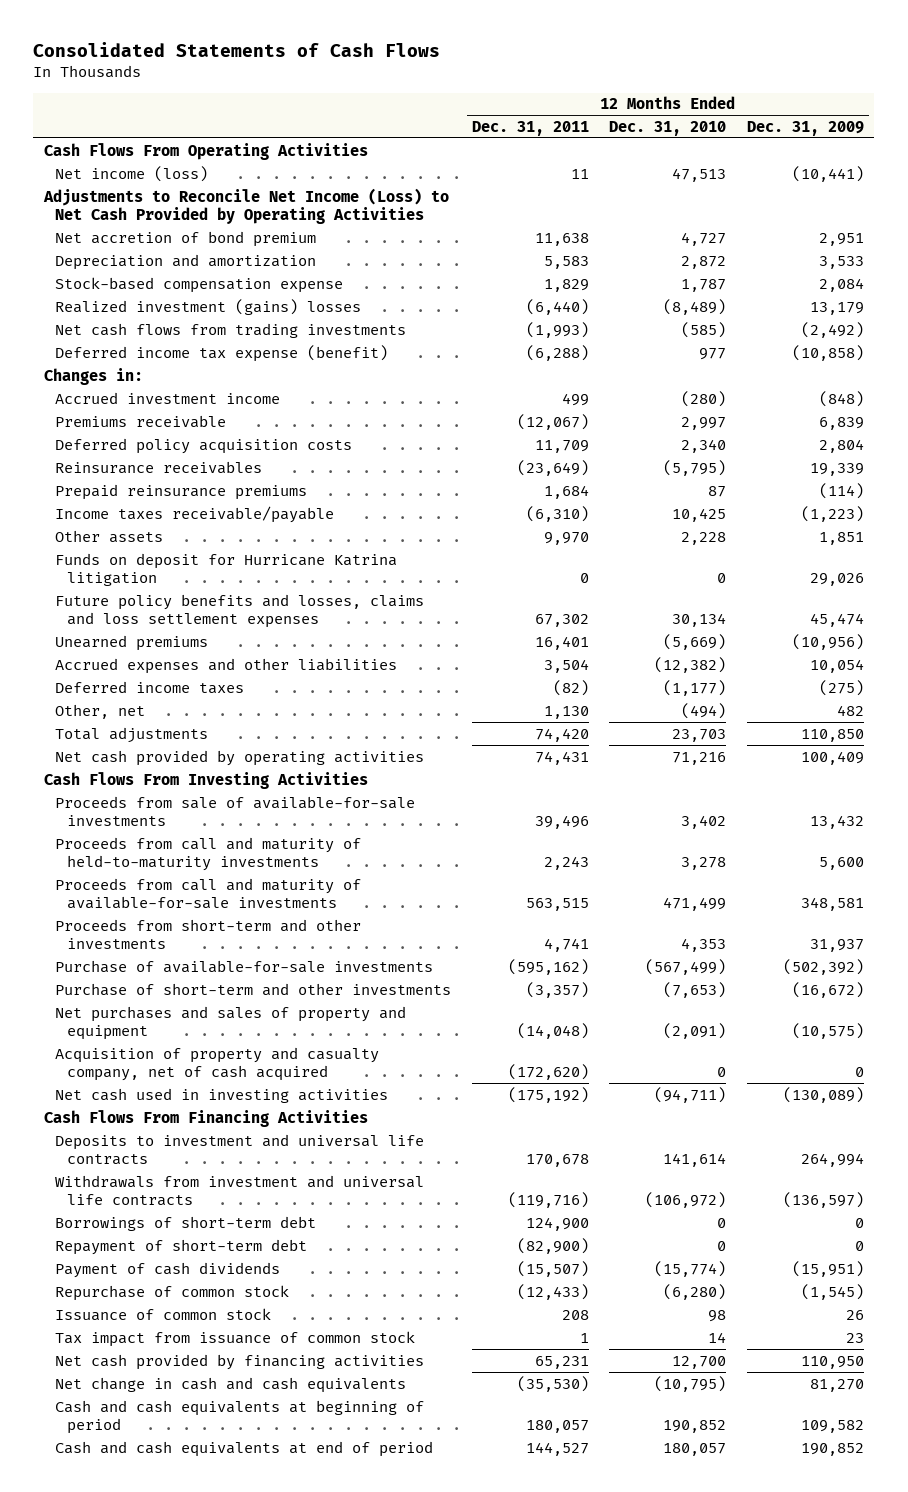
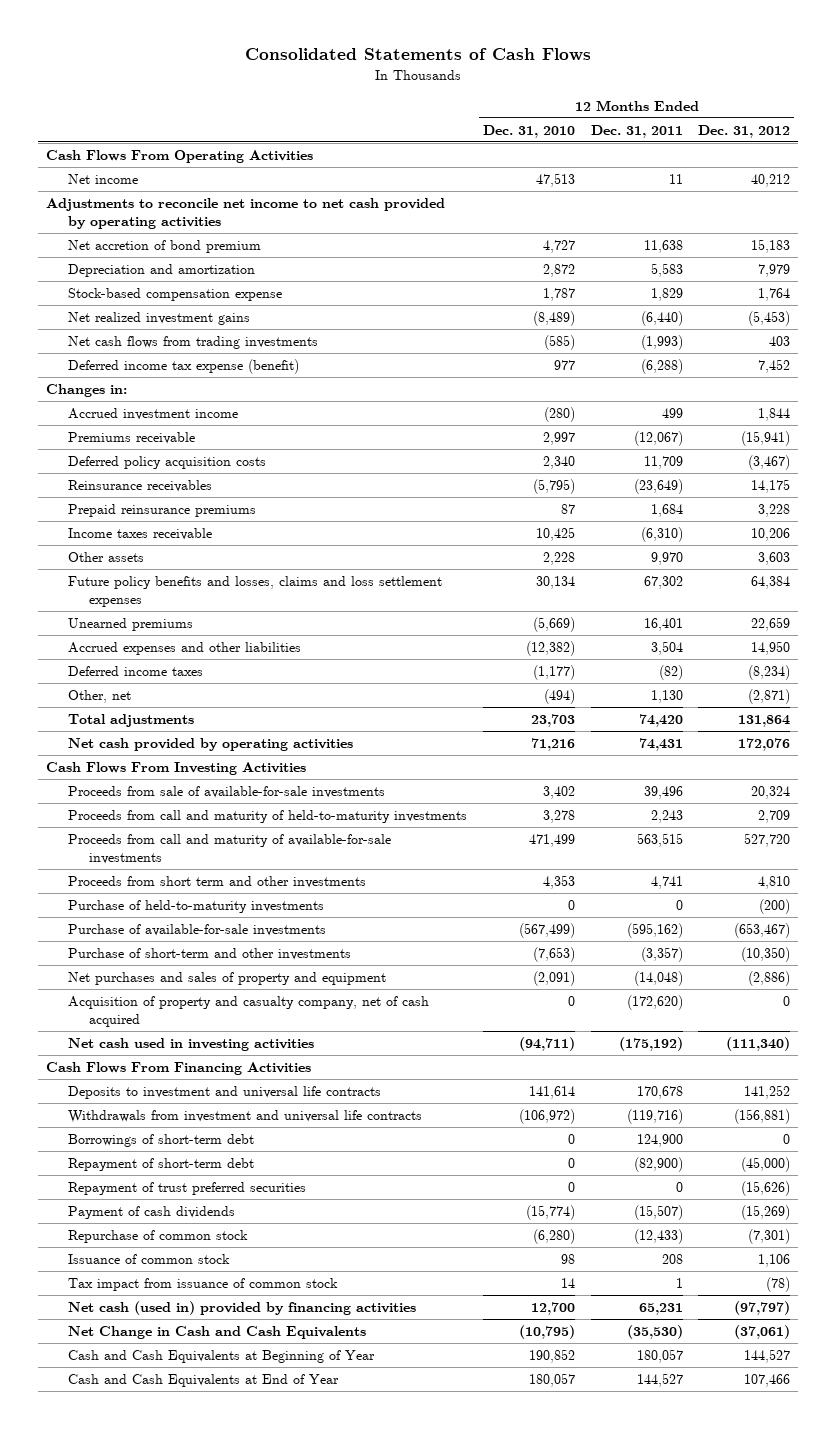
[746,120,864,136] Dec. 31, 2009 -> none
none -> [698,124,791,138] Dec. 31, 2012
[55,165,209,182] Net income (loss) -> [67,173,138,184] Net income
[42,187,449,225] Adjustments to Reconcile Net Income (Loss) to Net Cash Provided by Operating Activities -> [46,197,446,230] Adjustments to reconcile net income to net cash provided by operating activities
[55,298,362,315] Realized investment (gains) losses -> [67,311,250,325] Net realized investment gains
[55,505,335,523] Income taxes receivable/payable -> [67,527,212,540] Income taxes receivable
[55,552,398,587] Funds on deposit for Hurricane Katrina litigation -> none
[55,918,362,950] Proceeds from short-term and other investments -> [67,875,366,888] Proceeds from short term and other investments
none -> [67,899,324,913] Purchase of held-to-maturity investments
none -> [67,1181,306,1195] Repayment of trust preferred securities
[55,1353,425,1370] Net cash provided by financing activities -> [67,1300,416,1315] Net cash (used in) provided by financing activities
[55,1376,407,1393] Net change in cash and cash equivalents -> [67,1325,366,1339] Net Change in Cash and Cash Equivalents
[55,1399,425,1435] Cash and cash equivalents at beginning of period -> [67,1349,375,1363] Cash and Cash Equivalents at Beginning of Year
[55,1440,434,1457] Cash and cash equivalents at end of period -> [67,1373,339,1387] Cash and Cash Equivalents at End of Year

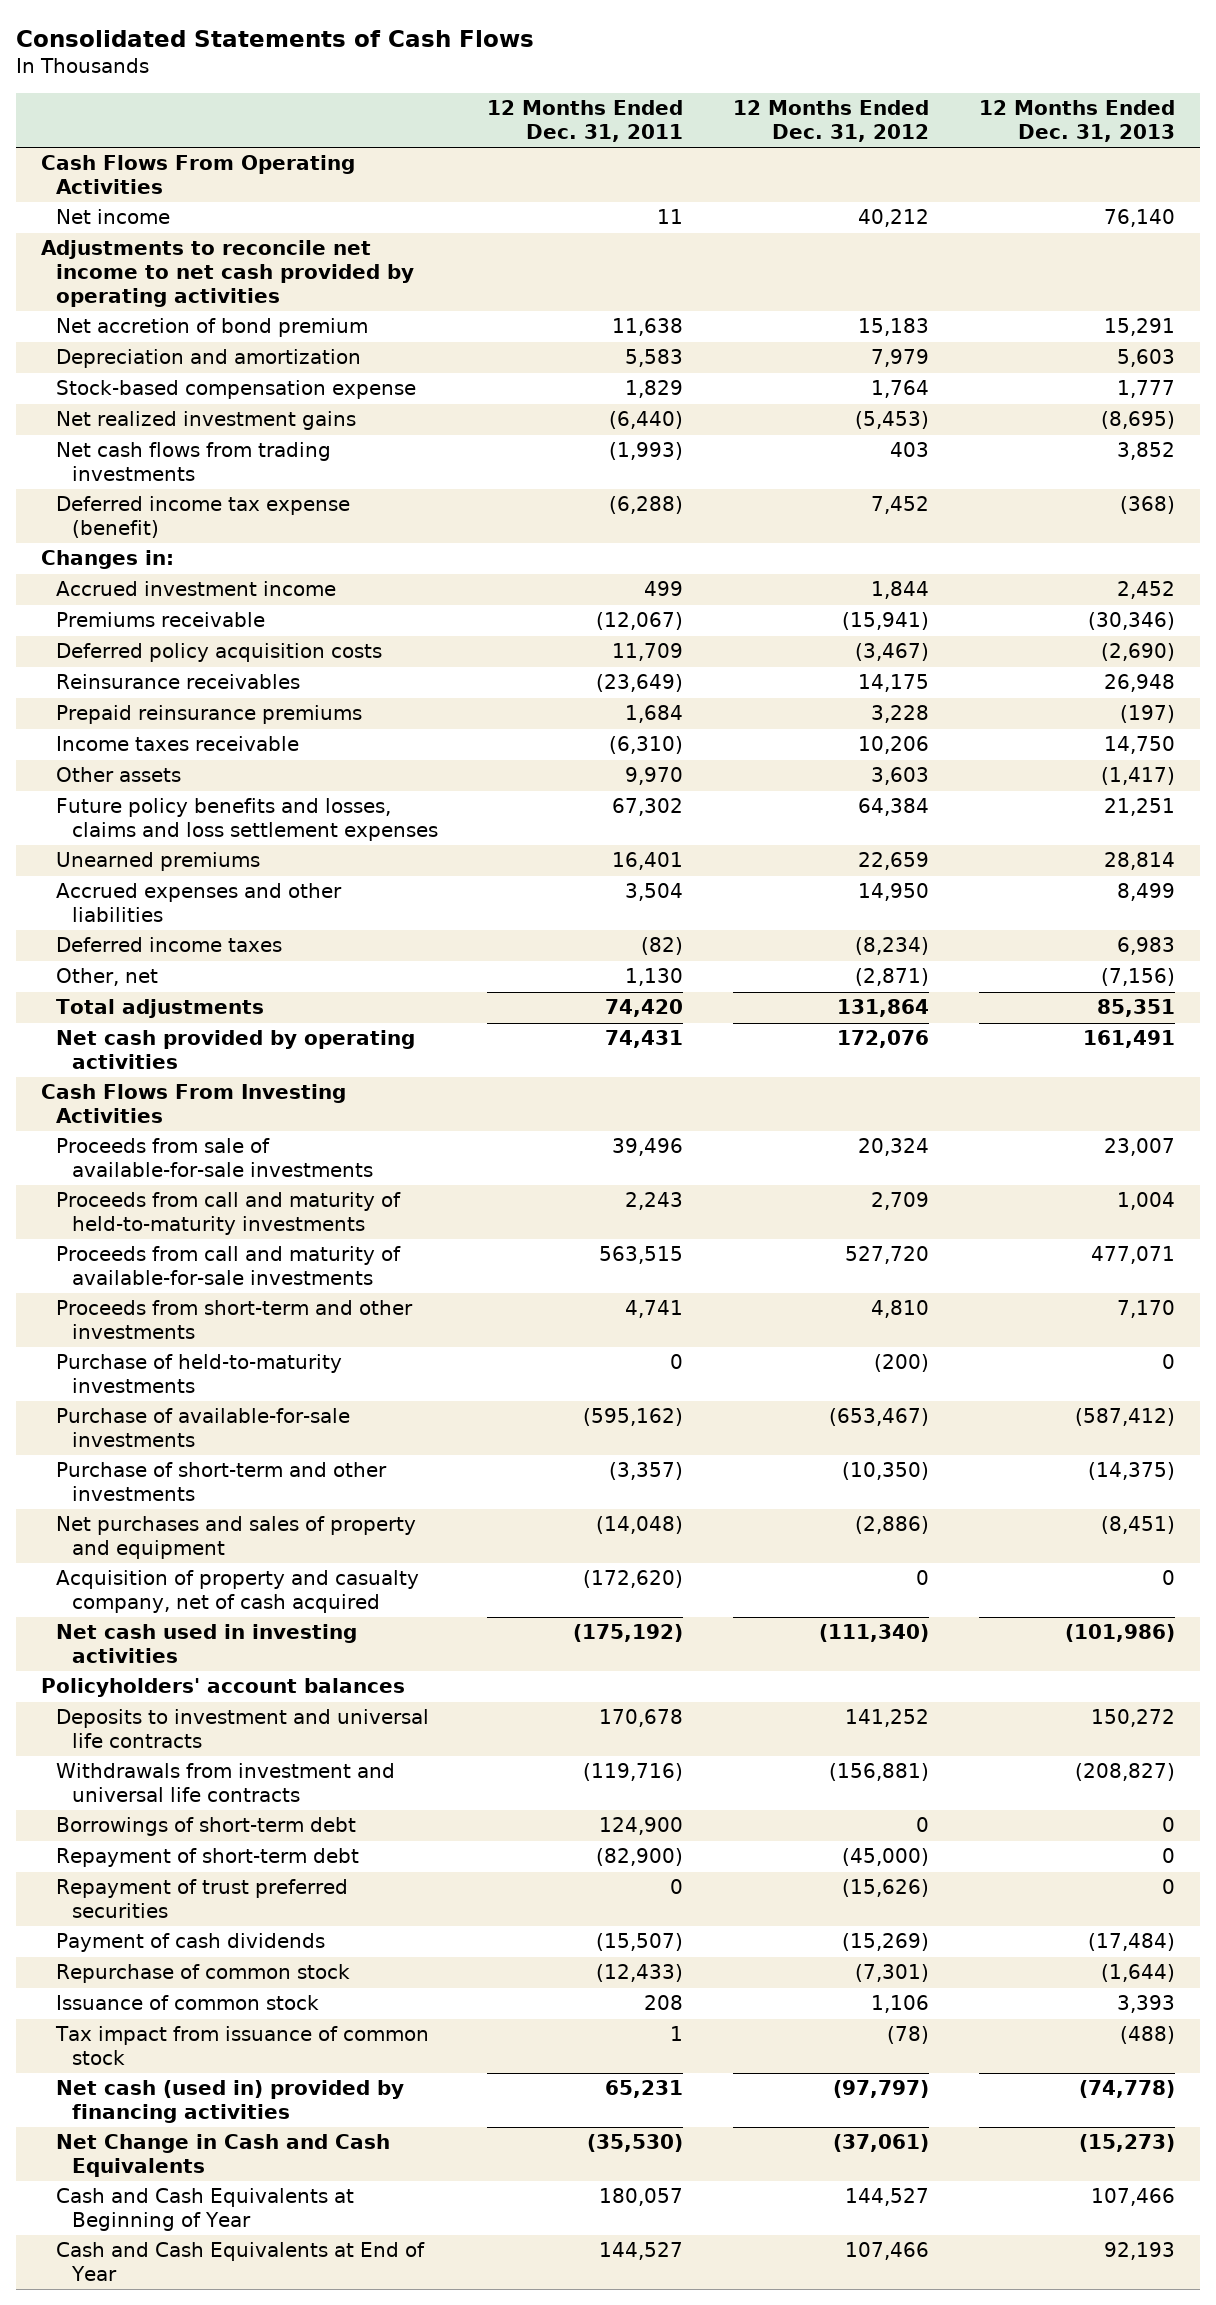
[482,124,575,138] Dec. 31, 2010 -> none
none -> [978,99,1175,142] 12 Months Ended Dec. 31, 2013
[67,875,366,888] Proceeds from short term and other investments -> [56,1300,414,1340] Proceeds from short-term and other investments
[46,1061,312,1075] Cash Flows From Financing Activities -> none
none -> [41,1678,406,1698] Policyholders' account balances

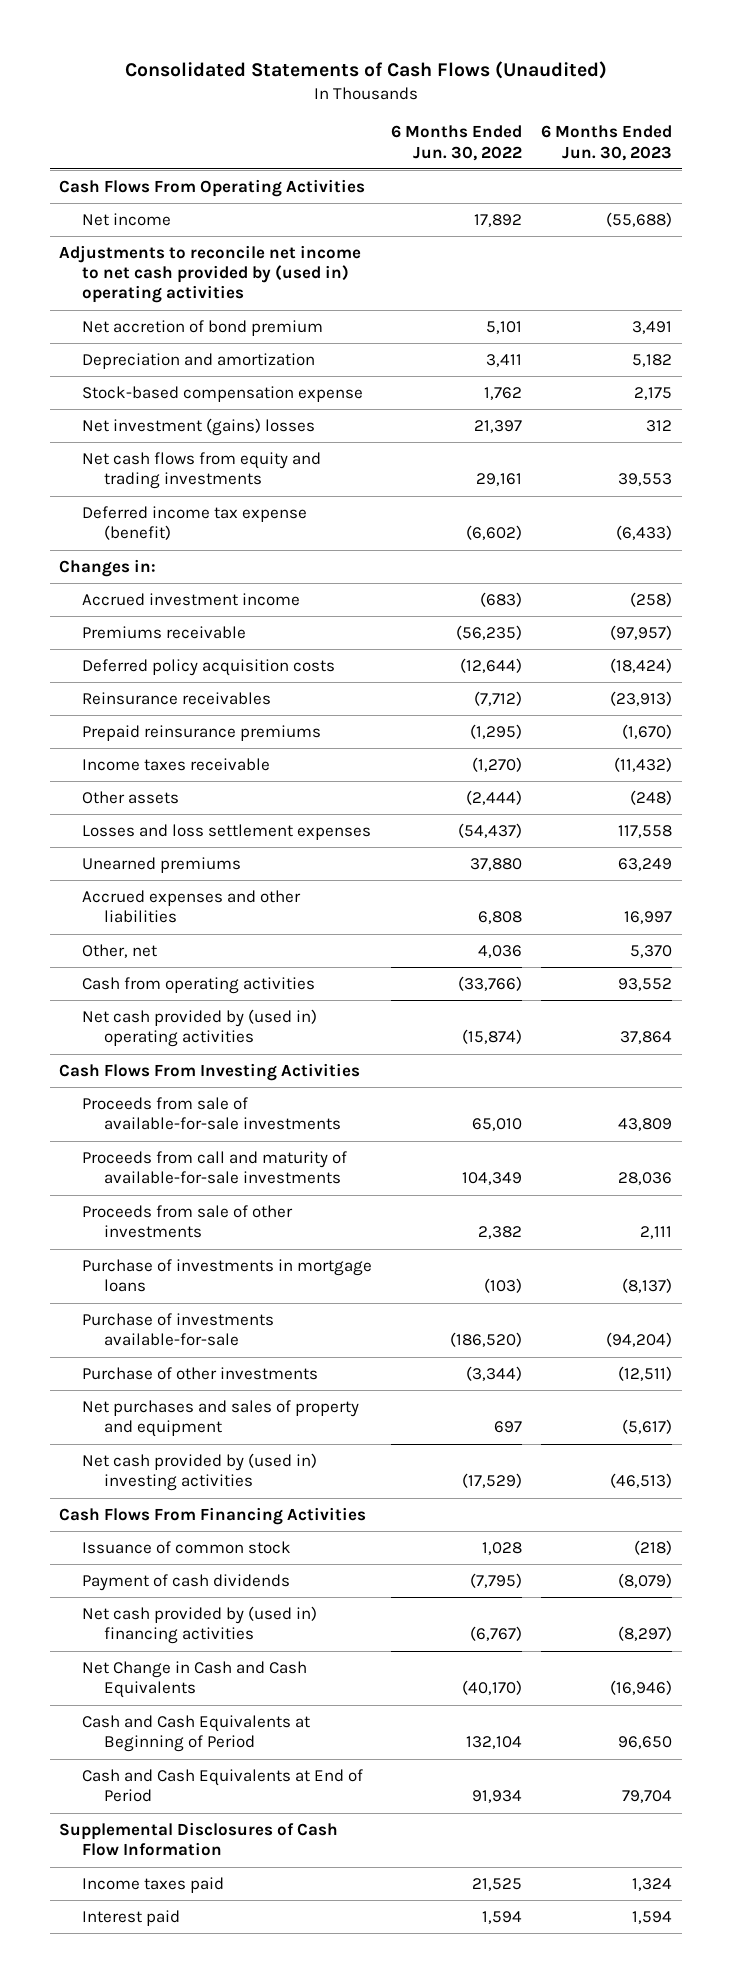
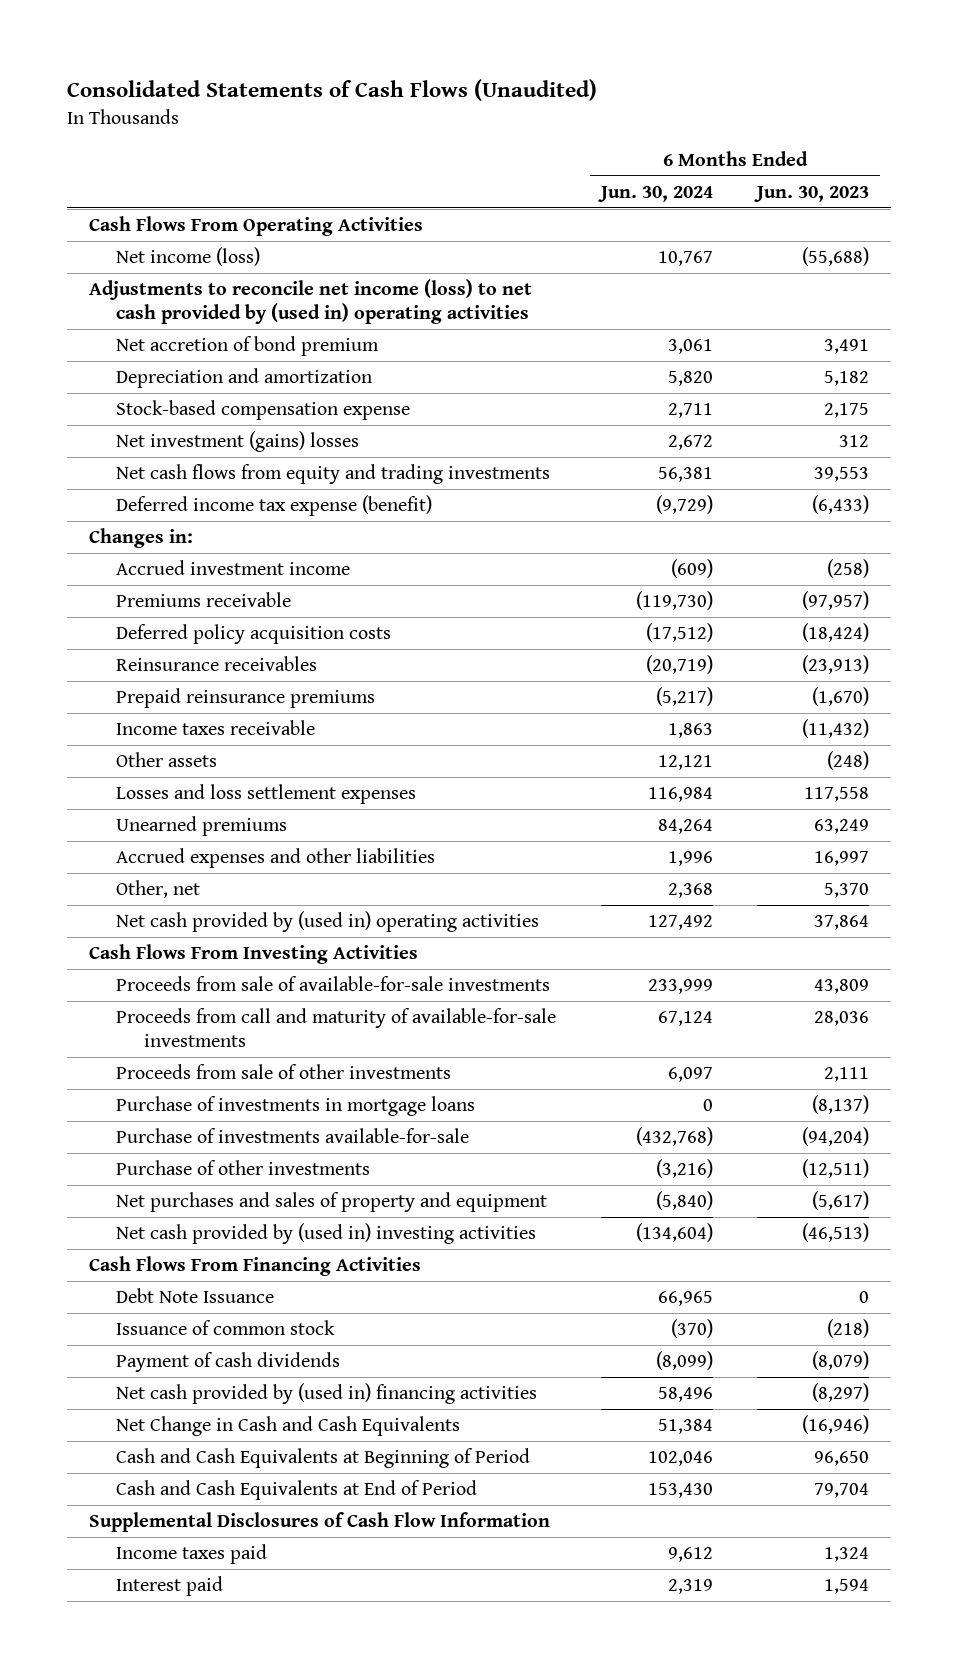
[391,125,523,161] 6 Months Ended Jun. 30, 2022 -> none
none -> [597,185,713,202] Jun. 30, 2024
[81,212,171,226] Net income -> [116,247,261,267] Net income (loss)
[59,244,362,304] Adjustments to reconcile net income to net cash provided by (used in) operating activities -> [88,279,532,325] Adjustments to reconcile net income (loss) to net cash provided by (used in) operating activities
[81,976,315,994] Cash from operating activities -> none
none -> [116,1288,275,1304] Debt Note Issuance

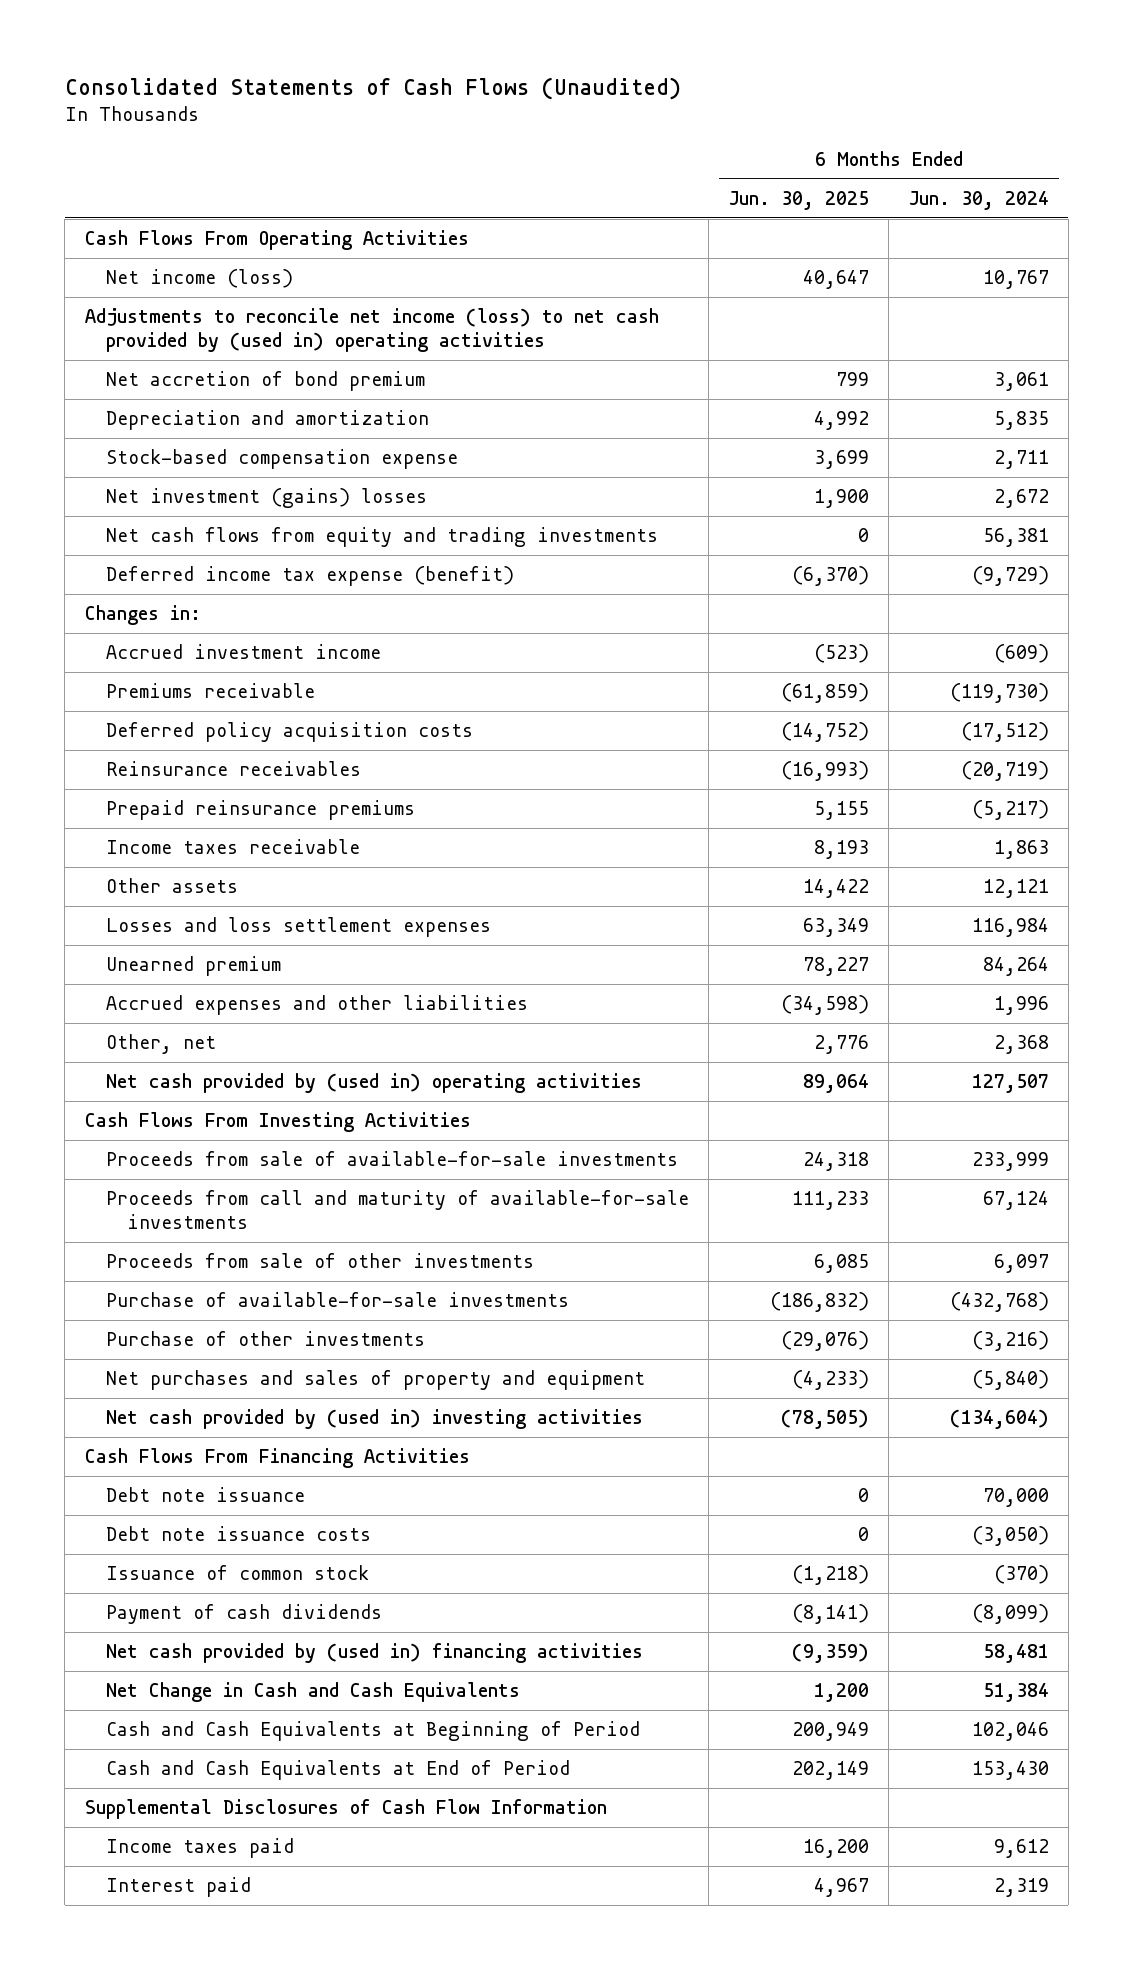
[753,185,869,202] Jun. 30, 2023 -> none
none -> [728,191,869,211] Jun. 30, 2025
[667,371,713,387] 5,820 -> [993,411,1049,431] 5,835
[116,816,288,837] Unearned premiums -> [105,956,281,977] Unearned premium
[647,915,713,931] 127,492 -> [971,1074,1049,1094] 127,507
[116,1096,476,1117] Purchase of investments in mortgage loans -> none
[116,1128,470,1144] Purchase of investments available-for-sale -> [105,1292,569,1308] Purchase of available-for-sale investments
[116,1288,275,1304] Debt Note Issuance -> [105,1487,305,1503] Debt note issuance
[657,1291,713,1307] 66,965 -> [982,1488,1049,1508] 70,000
none -> [105,1526,371,1542] Debt note issuance costs
[657,1387,713,1403] 58,496 -> [982,1644,1049,1664] 58,481

